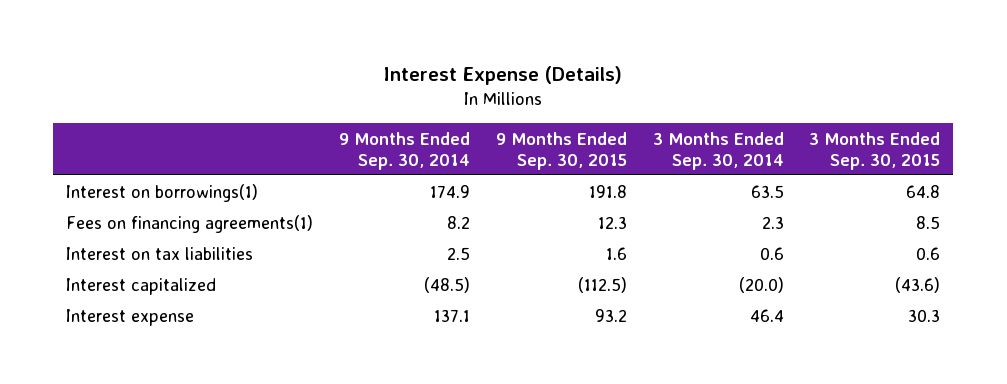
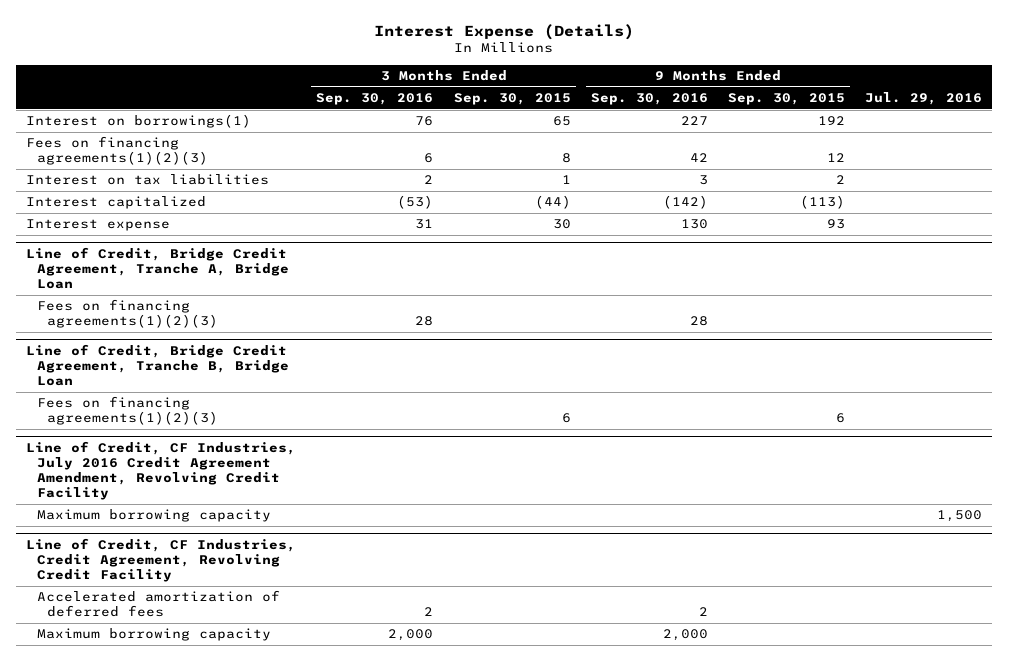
[338,131,470,170] 9 Months Ended Sep. 30, 2014 -> none
[652,131,784,170] 3 Months Ended Sep. 30, 2014 -> none
none -> [316,93,434,106] Sep. 30, 2016
none -> [590,93,708,106] Sep. 30, 2016
none -> [865,92,983,106] Jul. 29, 2016
[588,184,627,198] 191.8 -> [818,116,846,126] 192
[906,184,941,198] 64.8 -> [552,116,571,127] 65
[66,214,314,233] Fees on financing agreements(1) -> [26,136,208,166] Fees on financing agreements(1)(2)(3)
[597,215,627,229] 12.3 -> [827,153,846,163] 12
[916,215,941,229] 8.5 -> [561,153,571,164] 8
[605,246,627,260] 1.6 -> [836,175,846,185] 2
[916,246,941,260] 0.6 -> [561,175,571,185] 1
[577,276,627,293] (112.5) -> [800,195,846,210] (113)
[895,276,941,293] (43.6) -> [534,195,571,210] (44)
[594,308,627,322] 93.2 -> [827,219,846,230] 93
[908,308,941,322] 30.3 -> [552,219,571,230] 30
none -> [26,246,289,290] Line of Credit, Bridge Credit Agreement, Tranche A, Bridge Loan
none -> [36,299,219,329] Fees on financing agreements(1)(2)(3)
none -> [26,343,289,387] Line of Credit, Bridge Credit Agreement, Tranche B, Bridge Loan
none -> [36,396,219,426] Fees on financing agreements(1)(2)(3)
none -> [26,440,297,501] Line of Credit, CF Industries, July 2016 Credit Agreement Amendment, Revolving Credit Facility
none -> [36,509,271,523] Maximum borrowing capacity
none -> [26,537,297,583] Line of Credit, CF Industries, Credit Agreement, Revolving Credit Facility
none -> [36,590,280,618] Accelerated amortization of deferred fees
none -> [36,628,271,642] Maximum borrowing capacity

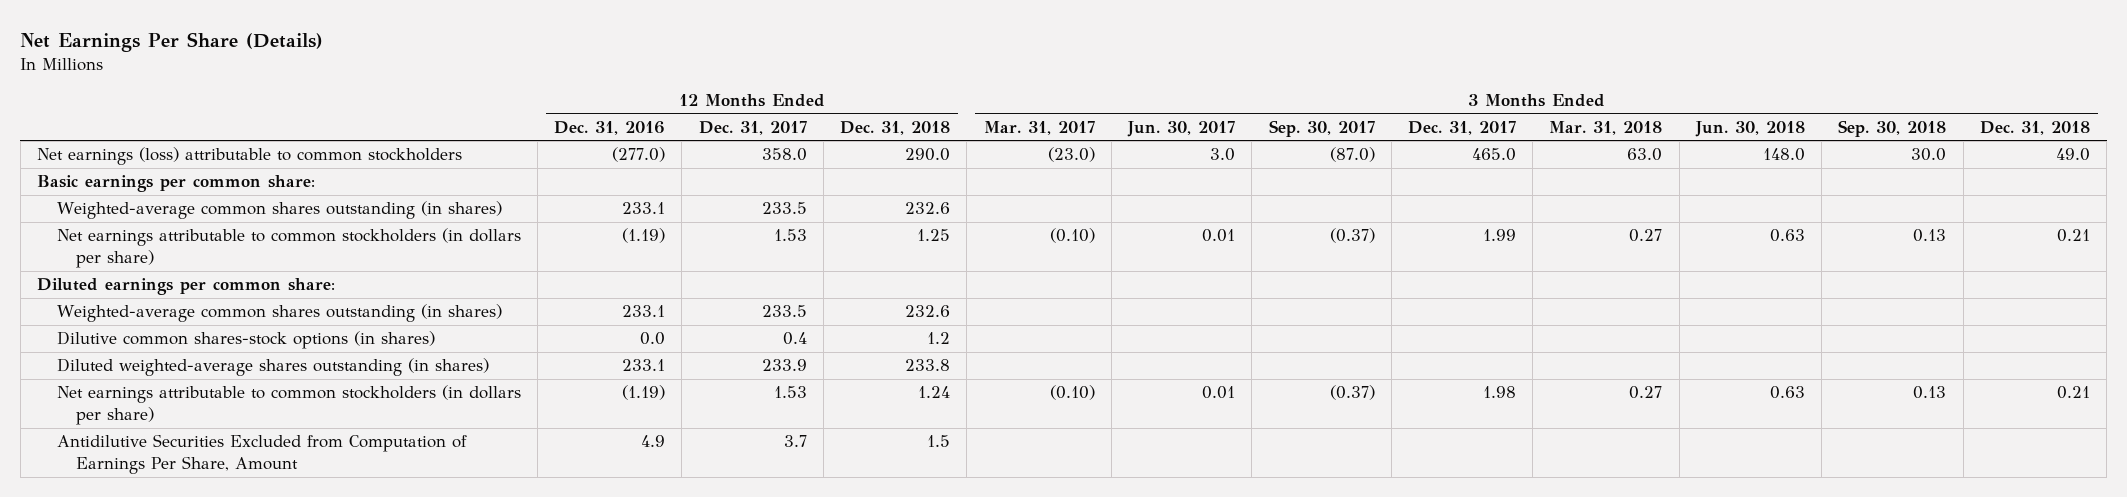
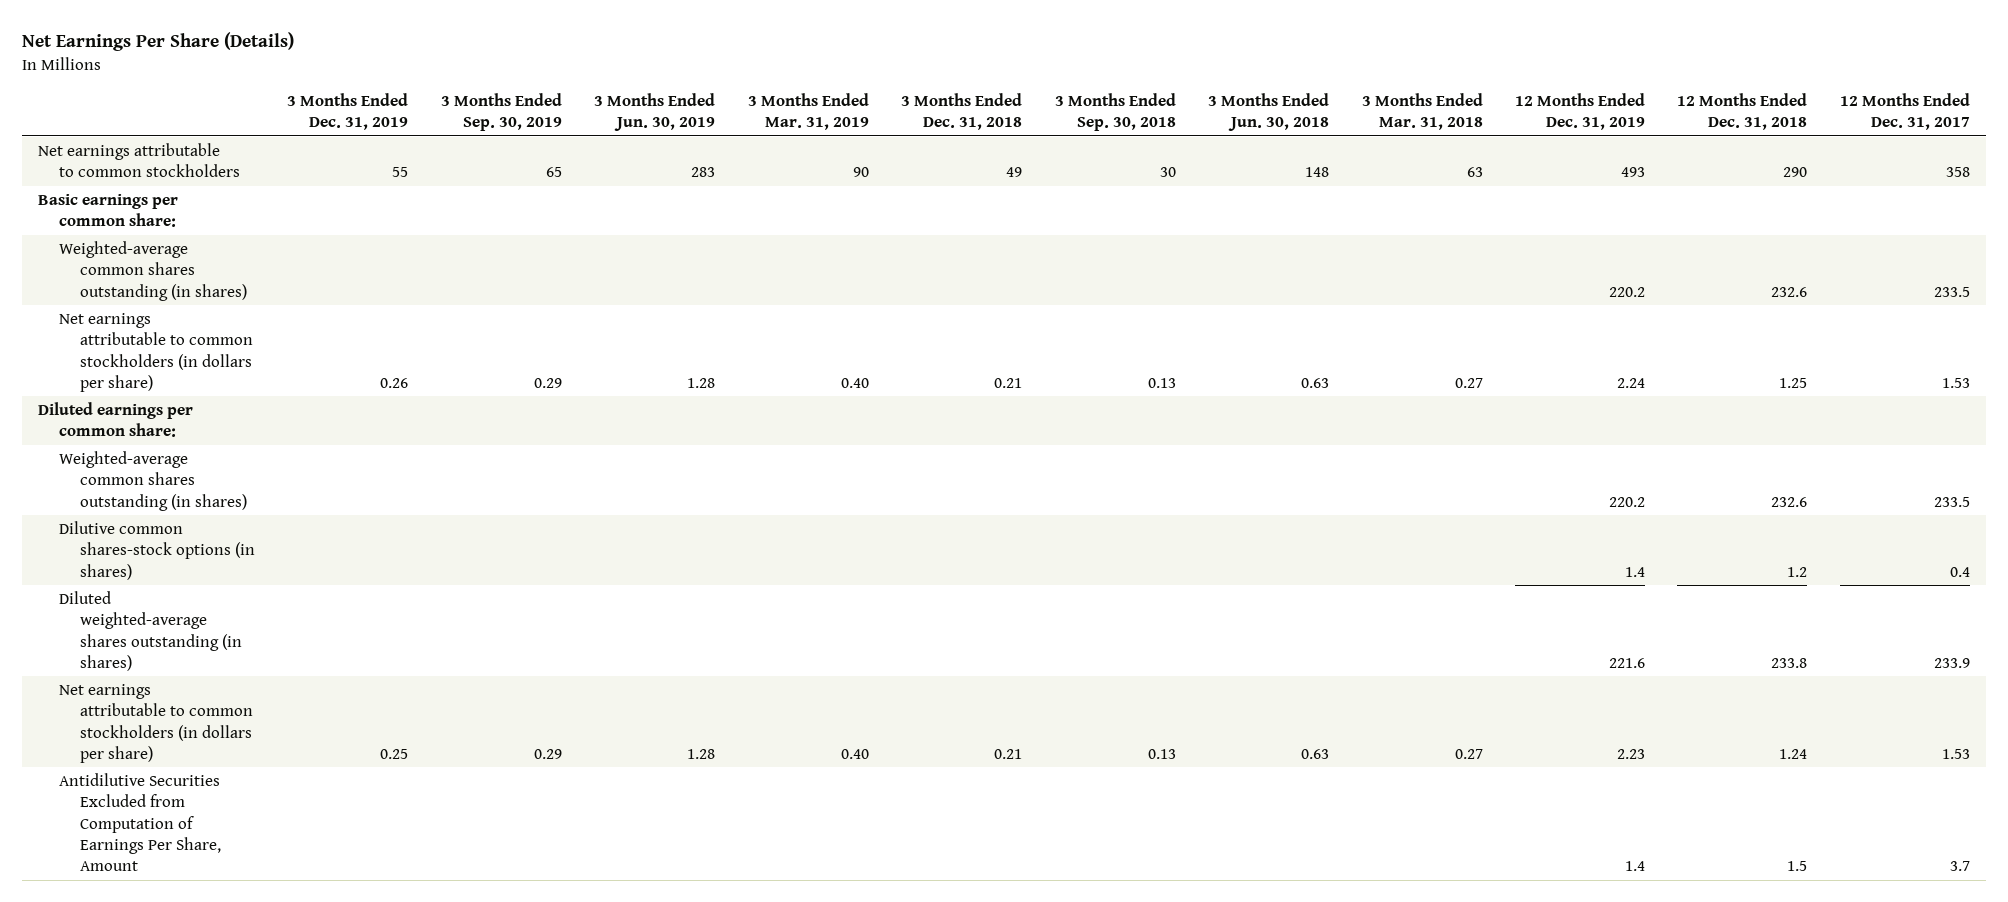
[554,120,666,135] Dec. 31, 2016 -> none
[983,120,1095,135] Mar. 31, 2017 -> none
[1127,120,1236,137] Jun. 30, 2017 -> none
[1268,119,1375,137] Sep. 30, 2017 -> none
[1408,120,1517,135] Dec. 31, 2017 -> none
none -> [287,92,409,130] 3 Months Ended Dec. 31, 2019
none -> [440,92,562,131] 3 Months Ended Sep. 30, 2019
none -> [594,92,716,131] 3 Months Ended Jun. 30, 2019
none -> [747,92,869,130] 3 Months Ended Mar. 31, 2019
none -> [1515,92,1646,130] 12 Months Ended Dec. 31, 2019
[36,147,462,166] Net earnings (loss) attributable to common stockholders -> [37,142,240,178] Net earnings attributable to common stockholders
[761,148,807,162] 358.0 -> [1945,167,1970,178] 358
[905,148,951,162] 290.0 -> [1783,167,1808,178] 290
[1627,148,1663,162] 63.0 -> [1466,167,1483,178] 63
[1762,148,1805,162] 148.0 -> [1305,167,1330,178] 148
[1911,148,1947,162] 30.0 -> [1159,167,1176,178] 30
[2055,148,2090,162] 49.0 -> [1006,167,1023,178] 49

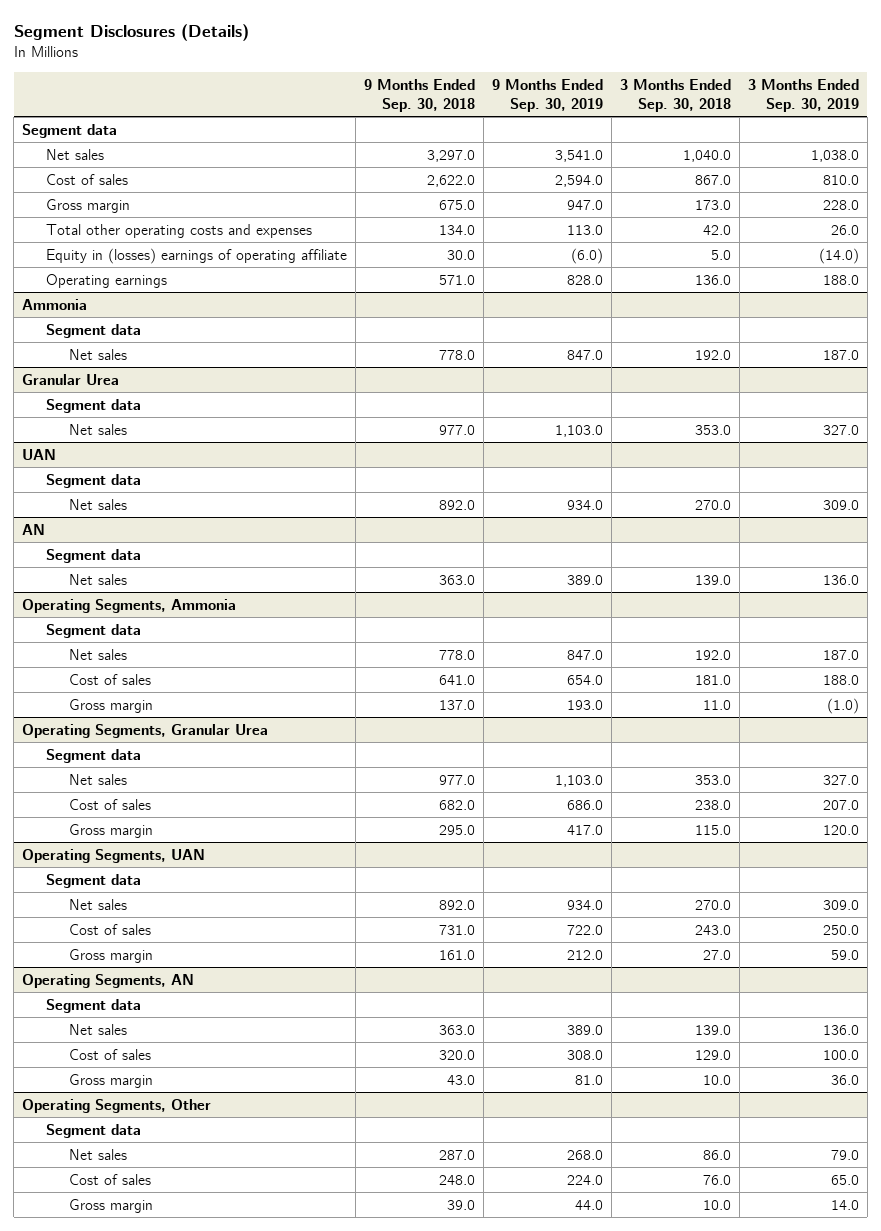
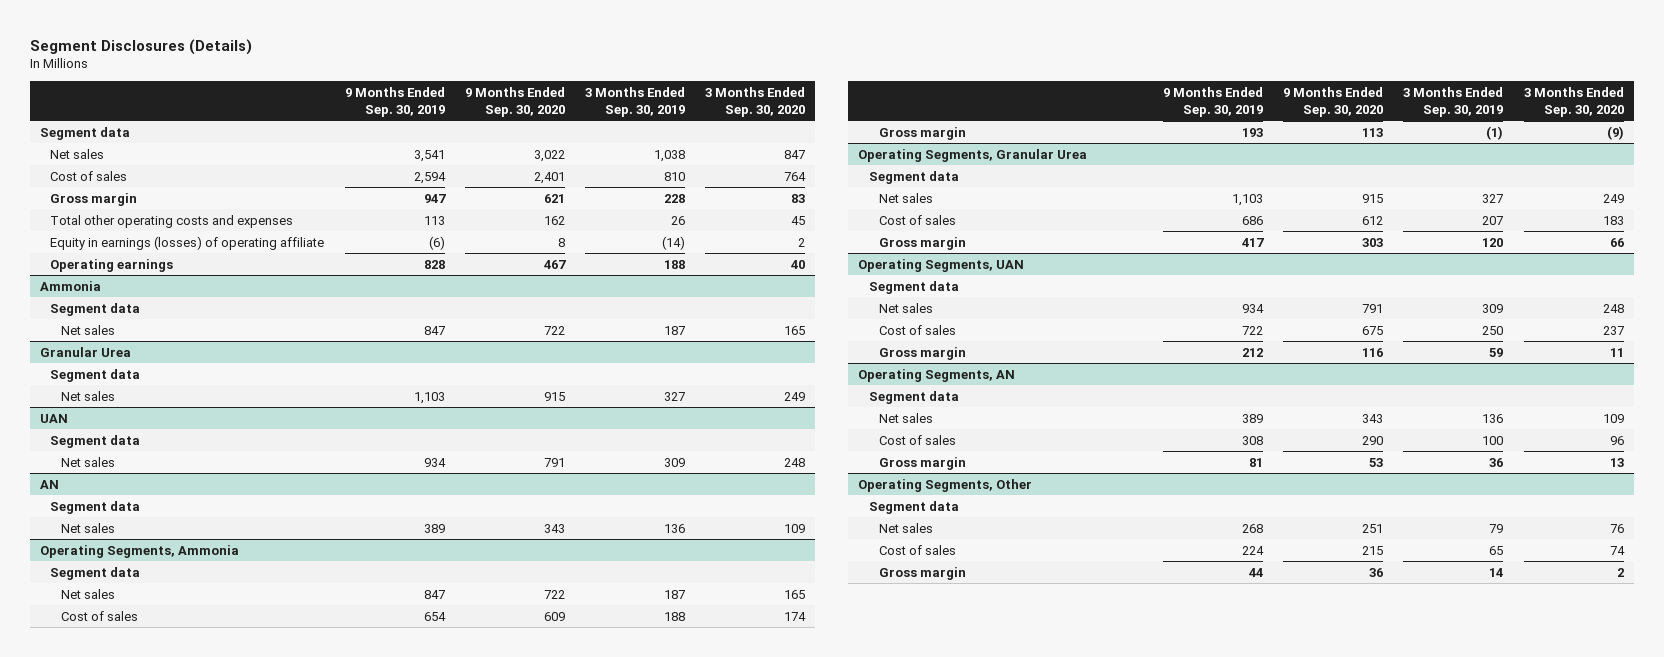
[363,78,475,112] 9 Months Ended Sep. 30, 2018 -> none
[619,78,731,112] 3 Months Ended Sep. 30, 2018 -> none
none -> [464,87,565,117] 9 Months Ended Sep. 30, 2020
none -> [705,87,806,117] 3 Months Ended Sep. 30, 2020
[554,149,603,162] 3,541.0 -> [413,149,445,162] 3,541
[810,149,859,162] 1,038.0 -> [654,149,686,162] 1,038
[554,174,603,187] 2,594.0 -> [413,171,446,184] 2,594
[822,174,859,185] 810.0 -> [664,171,686,181] 810
[566,199,603,210] 947.0 -> [423,193,446,203] 947
[822,199,859,210] 228.0 -> [664,193,686,203] 228
[566,224,603,235] 113.0 -> [423,215,445,225] 113
[830,224,859,235] 26.0 -> [671,215,686,225] 26
[45,247,347,264] Equity in (losses) earnings of operating affiliate -> [50,235,325,250] Equity in earnings (losses) of operating affiliate
[570,247,603,264] (6.0) -> [428,235,445,250] (6)
[818,247,859,264] (14.0) -> [662,235,686,250] (14)
[566,274,603,285] 828.0 -> [423,259,445,269] 828
[822,274,859,285] 188.0 -> [664,259,686,269] 188
[566,349,603,360] 847.0 -> [423,325,445,335] 847
[822,349,859,360] 187.0 -> [664,325,686,335] 187
[554,424,603,437] 1,103.0 -> [413,391,445,404] 1,103
[822,424,859,435] 327.0 -> [664,391,686,401] 327
[566,499,603,510] 934.0 -> [423,457,446,467] 934
[822,499,859,510] 309.0 -> [664,457,686,467] 309
[566,574,603,585] 389.0 -> [423,523,445,533] 389
[822,574,859,585] 136.0 -> [664,523,686,533] 136
[566,649,603,660] 847.0 -> [423,589,445,599] 847
[822,649,859,660] 187.0 -> [664,589,686,599] 187
[566,674,603,685] 654.0 -> [423,611,446,621] 654
[822,674,859,685] 188.0 -> [664,611,686,621] 188
[566,699,603,710] 193.0 -> [1241,127,1263,137] 193
[826,697,859,714] (1.0) -> [1486,125,1504,140] (1)
[554,774,603,787] 1,103.0 -> [1231,193,1263,206] 1,103
[822,774,859,785] 327.0 -> [1482,193,1504,203] 327
[566,799,603,810] 686.0 -> [1241,215,1263,225] 686
[822,799,859,810] 207.0 -> [1482,215,1504,225] 207
[566,824,603,835] 417.0 -> [1241,237,1264,247] 417
[822,824,859,835] 120.0 -> [1482,237,1504,247] 120
[566,899,603,910] 934.0 -> [1241,303,1264,313] 934
[822,899,859,910] 309.0 -> [1482,303,1504,313] 309
[566,924,603,935] 722.0 -> [1241,325,1263,335] 722
[822,924,859,935] 250.0 -> [1482,325,1504,335] 250
[566,949,603,960] 212.0 -> [1241,347,1263,357] 212
[830,949,859,960] 59.0 -> [1489,347,1504,357] 59
[566,1024,603,1035] 389.0 -> [1241,413,1263,423] 389
[822,1024,859,1035] 136.0 -> [1482,413,1504,423] 136
[566,1049,603,1060] 308.0 -> [1241,435,1263,445] 308
[822,1049,859,1060] 100.0 -> [1482,435,1504,445] 100
[574,1074,603,1085] 81.0 -> [1248,457,1263,467] 81
[830,1074,859,1085] 36.0 -> [1489,457,1504,467] 36
[566,1149,603,1160] 268.0 -> [1241,523,1263,533] 268
[830,1149,859,1160] 79.0 -> [1489,523,1504,533] 79
[566,1174,603,1185] 224.0 -> [1241,545,1264,555] 224
[830,1174,859,1185] 65.0 -> [1489,545,1504,555] 65
[574,1199,603,1210] 44.0 -> [1248,567,1263,577] 44
[830,1199,859,1210] 14.0 -> [1489,567,1504,577] 14

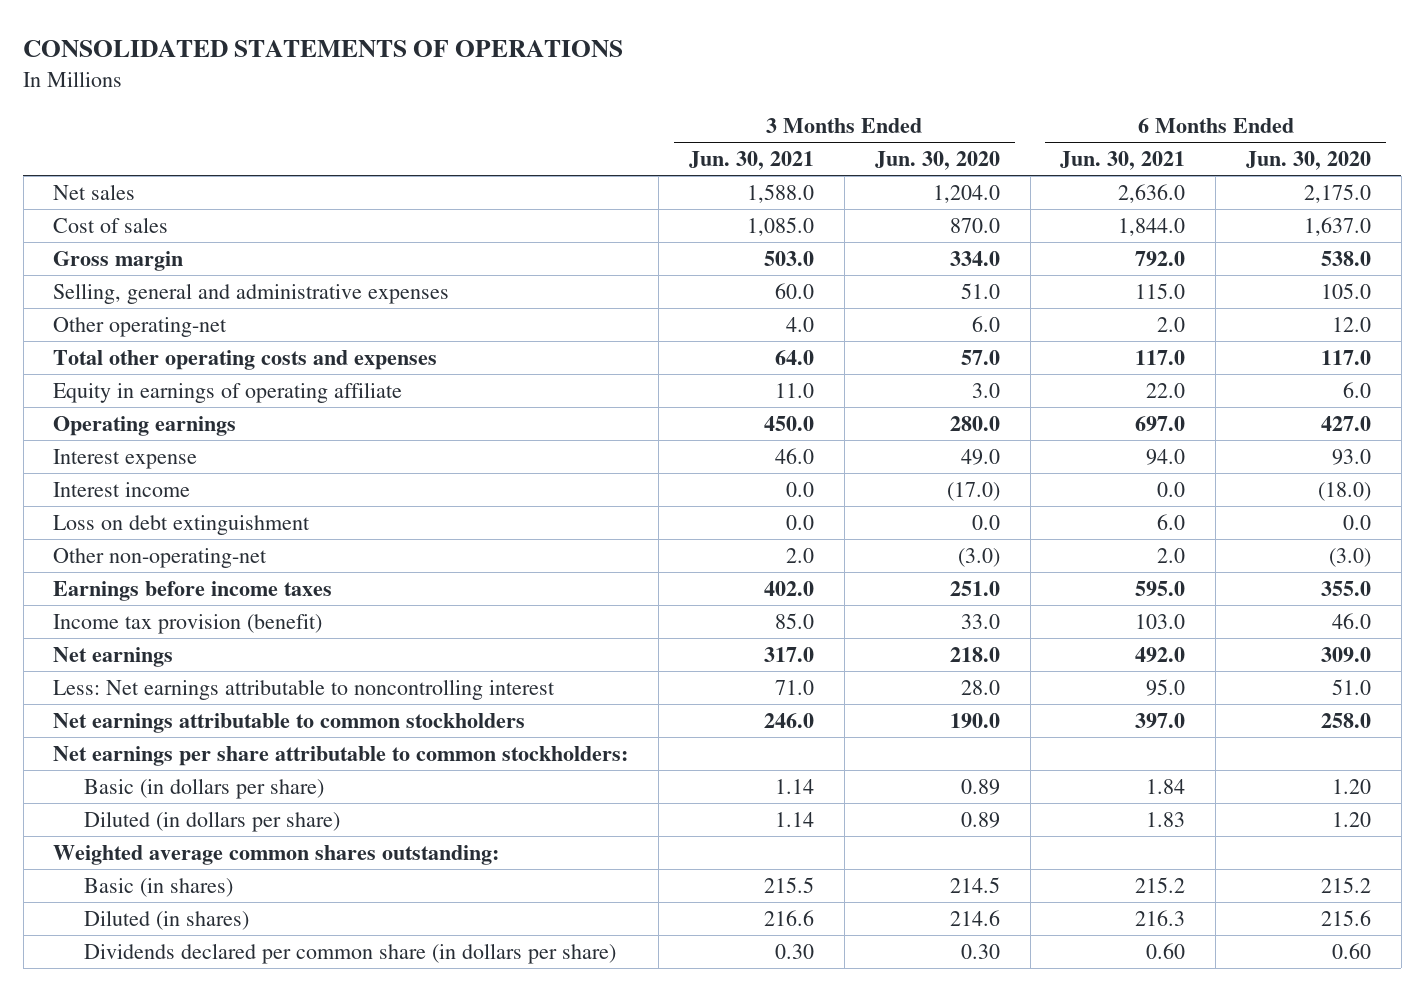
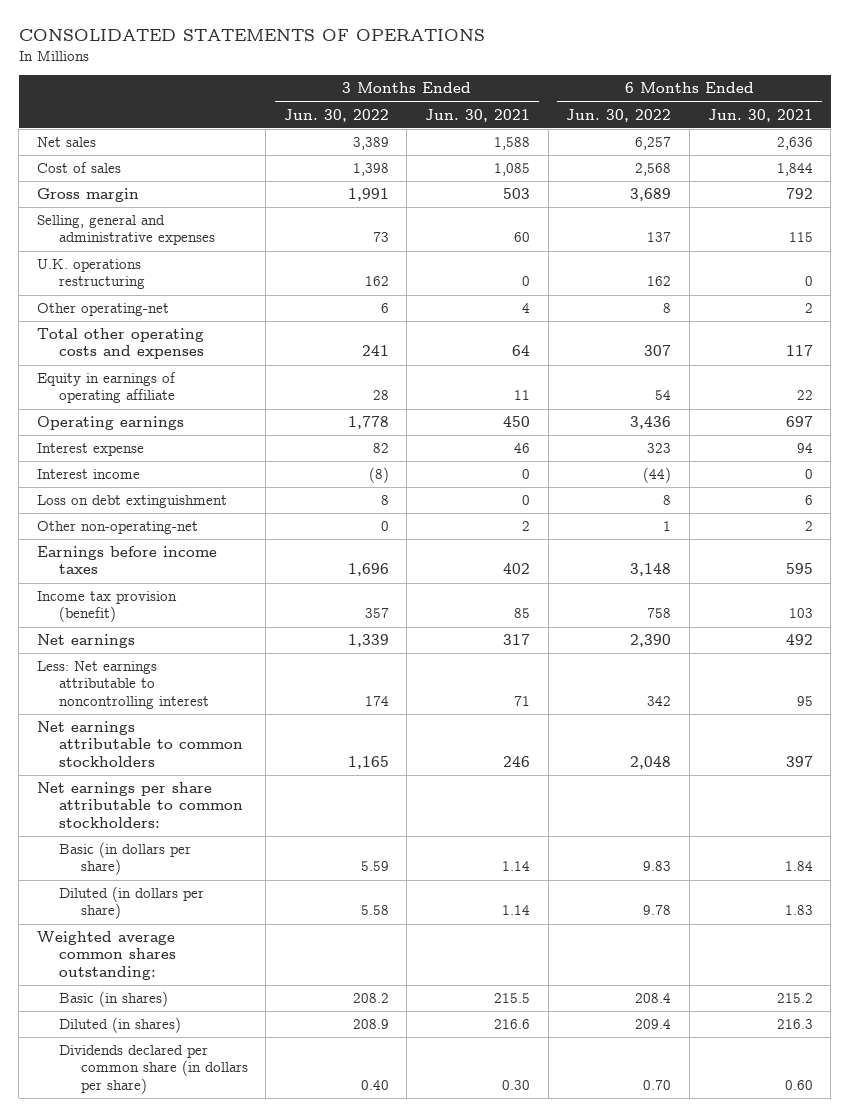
[874,150,1000,170] Jun. 30, 2020 -> none
[1246,150,1372,170] Jun. 30, 2020 -> none
none -> [283,108,389,122] Jun. 30, 2022
none -> [566,108,672,122] Jun. 30, 2022
[747,183,815,203] 1,588.0 -> [494,137,531,151] 1,588
[1118,183,1186,203] 2,636.0 -> [776,137,813,151] 2,636
[747,216,815,236] 1,085.0 -> [494,163,531,177] 1,085
[1118,217,1186,236] 1,844.0 -> [776,163,813,177] 1,844
[764,250,815,266] 503.0 -> [503,188,531,200] 503
[1135,250,1186,266] 792.0 -> [785,188,813,200] 792
[775,282,815,299] 60.0 -> [514,232,531,243] 60
[1135,282,1186,299] 115.0 -> [788,232,813,243] 115
none -> [36,259,145,290] U.K. operations restructuring
[786,316,815,332] 4.0 -> [522,303,531,314] 4
[1157,316,1186,332] 2.0 -> [804,303,813,314] 2
[775,349,815,365] 64.0 -> [512,345,531,357] 64
[1135,349,1186,365] 117.0 -> [785,345,813,357] 117
[775,382,815,398] 11.0 -> [514,390,531,401] 11
[1146,382,1186,398] 22.0 -> [796,390,813,401] 22
[764,415,815,431] 450.0 -> [503,416,531,428] 450
[1135,415,1186,431] 697.0 -> [785,416,813,428] 697
[775,447,815,464] 46.0 -> [514,443,531,454] 46
[1146,448,1186,465] 94.0 -> [796,443,813,454] 94
[786,481,815,497] 0.0 -> [522,469,531,480] 0
[1157,481,1186,497] 0.0 -> [804,469,813,480] 0
[786,514,815,530] 0.0 -> [522,495,531,506] 0
[1157,513,1186,530] 6.0 -> [804,495,813,506] 6
[786,547,815,563] 2.0 -> [522,521,531,532] 2
[1157,547,1186,563] 2.0 -> [804,521,813,532] 2
[764,580,815,596] 402.0 -> [503,563,531,575] 402
[1135,580,1186,596] 595.0 -> [785,563,813,575] 595
[775,612,815,629] 85.0 -> [514,608,531,619] 85
[1135,613,1186,629] 103.0 -> [788,608,813,619] 103
[764,646,815,662] 317.0 -> [503,634,531,646] 317
[1135,646,1186,662] 492.0 -> [785,634,813,646] 492
[775,679,815,695] 71.0 -> [514,695,531,706] 71
[1146,678,1186,696] 95.0 -> [796,695,813,706] 95
[764,712,815,728] 246.0 -> [503,755,531,767] 246
[1135,712,1186,728] 397.0 -> [785,755,813,767] 397

